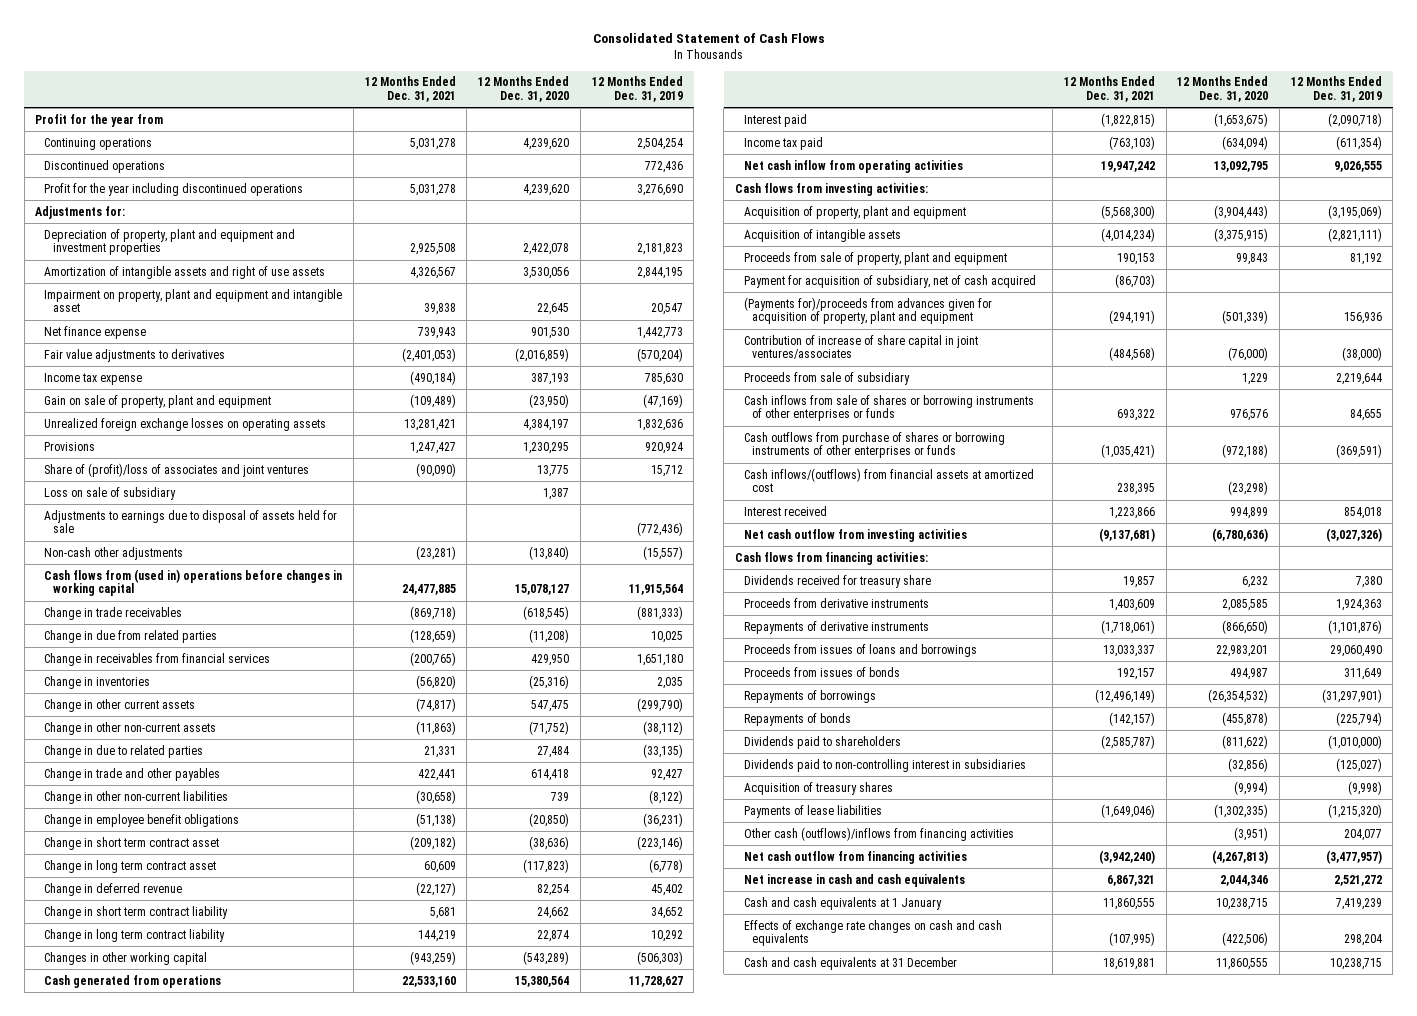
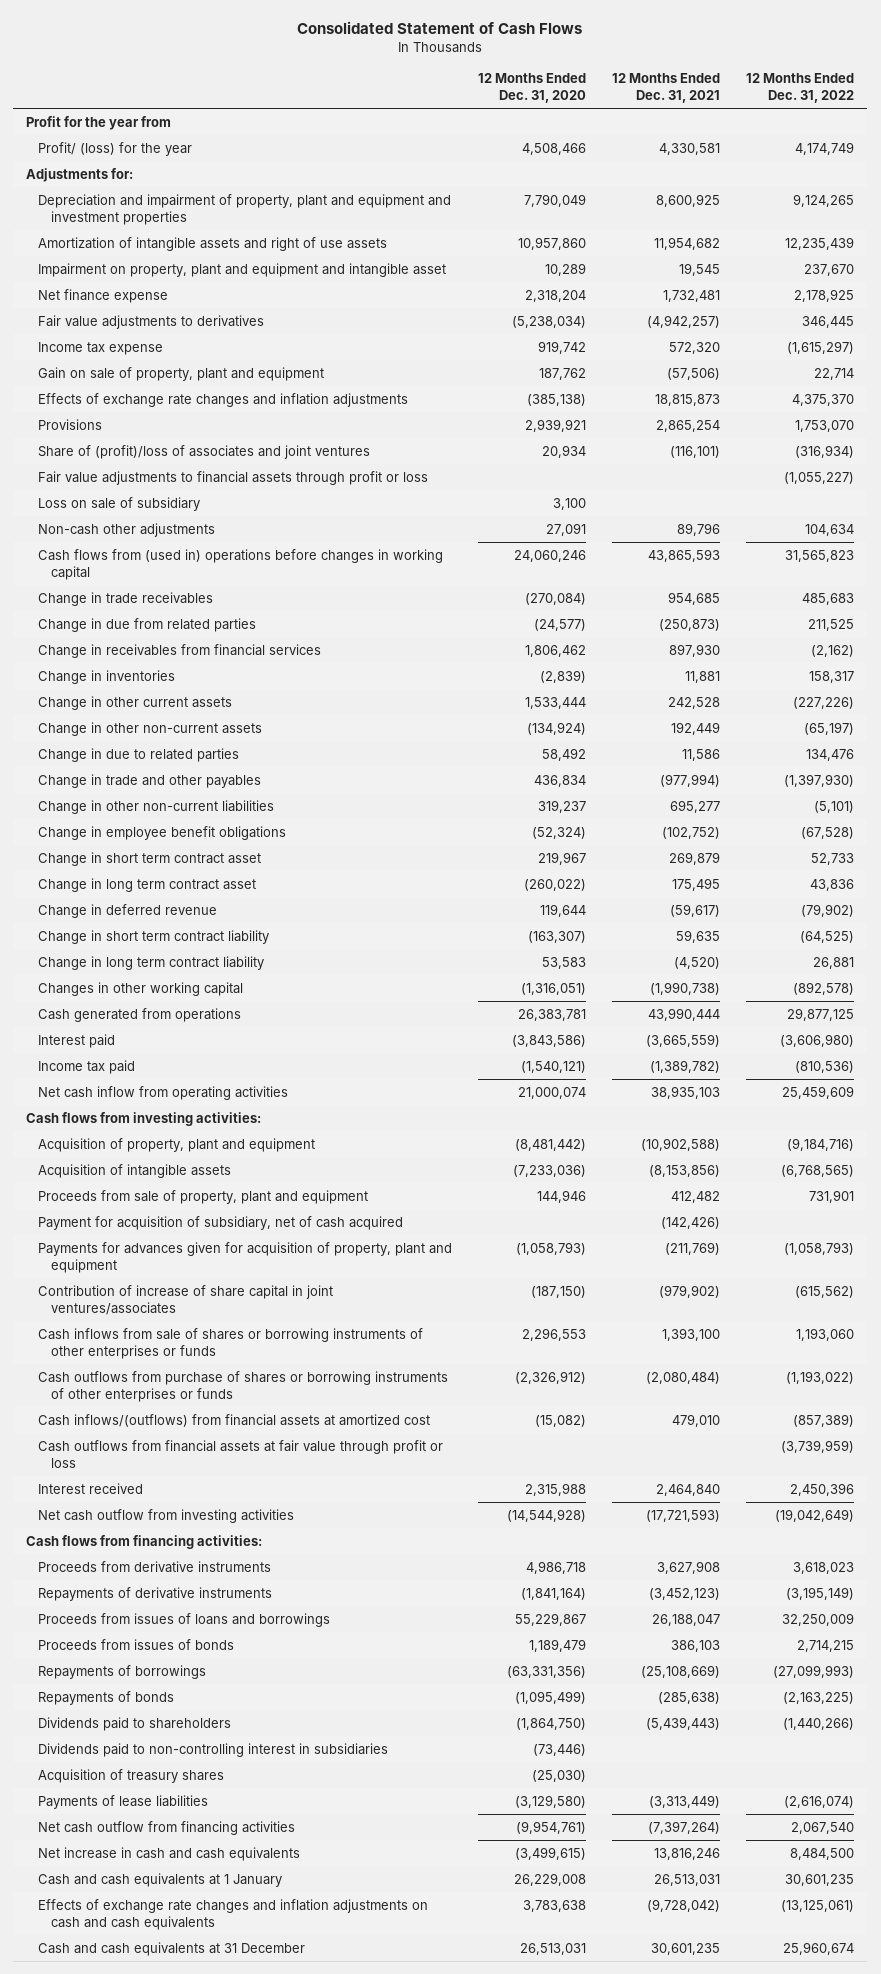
[591,76,683,103] 12 Months Ended Dec. 31, 2019 -> none
none -> [746,72,855,104] 12 Months Ended Dec. 31, 2022
[44,137,153,150] Continuing operations -> none
[44,159,166,173] Discontinued operations -> none
[44,182,304,196] Profit for the year including discontinued operations -> [38,141,193,156] Profit/ (loss) for the year
[409,183,456,196] 5,031,278 -> [659,142,721,155] 4,330,581
[523,183,570,196] 4,239,620 -> [522,142,587,155] 4,508,466
[44,417,327,431] Unrealized foreign exchange losses on operating assets -> none
[44,509,338,534] Adjustments to earnings due to disposal of assets held for sale -> none
[44,228,296,256] Depreciation of property, plant and equipment and investment properties -> [38,193,452,225] Depreciation and impairment of property, plant and equipment and investment properties
[409,243,456,256] 2,925,508 -> [656,193,721,207] 8,600,925
[523,243,570,256] 2,422,078 -> [524,193,587,207] 7,790,049
[409,266,456,279] 4,326,567 -> [654,236,721,250] 11,954,682
[523,266,570,279] 3,530,056 -> [518,236,587,250] 10,957,860
[423,303,456,316] 39,838 -> [679,262,721,276] 19,545
[537,303,570,316] 22,645 -> [545,262,587,276] 10,289
[417,326,456,339] 739,943 -> [663,289,721,302] 1,732,481
[531,326,570,339] 901,530 -> [525,289,587,302] 2,318,204
[401,347,456,362] (2,401,053) -> [647,314,721,328] (4,942,257)
[515,347,570,362] (2,016,859) -> [512,315,587,328] (5,238,034)
[409,370,456,385] (490,184) -> [669,341,721,354] 572,320
[531,372,570,385] 387,193 -> [538,340,587,354] 919,742
[409,393,456,408] (109,489) -> [667,367,721,380] (57,506)
[529,393,570,408] (23,950) -> [539,367,587,380] 187,762
none -> [38,392,409,407] Effects of exchange rate changes and inflation adjustments
[409,441,456,454] 1,247,427 -> [656,419,721,432] 2,865,254
[523,441,570,454] 1,230,295 -> [525,418,587,432] 2,939,921
[415,462,456,477] (90,090) -> [670,445,721,458] (116,101)
[537,464,570,477] 13,775 -> [542,444,587,458] 20,934
none -> [38,470,429,485] Fair value adjustments to financial assets through profit or loss
[543,487,570,500] 1,387 -> [553,497,587,510] 3,100
[415,545,456,560] (23,281) -> [677,522,721,536] 89,796
[529,545,570,560] (13,840) -> [546,522,587,536] 27,091
[401,584,456,596] 24,477,885 -> [648,548,721,562] 43,865,593
[515,584,570,596] 15,078,127 -> [514,549,587,562] 24,060,246
[409,605,456,620] (869,718) -> [668,591,721,605] 954,685
[523,605,570,620] (618,545) -> [525,592,587,605] (270,084)
[409,628,456,643] (128,659) -> [659,618,721,631] (250,873)
[529,628,570,643] (11,208) -> [534,618,587,631] (24,577)
[409,651,456,666] (200,765) -> [669,643,721,657] 897,930
[531,653,570,666] 429,950 -> [525,644,587,657] 1,806,462
[415,674,456,689] (56,820) -> [685,670,721,683] 11,881
[529,674,570,689] (25,316) -> [540,669,587,683] (2,839)
[415,697,456,712] (74,817) -> [668,696,721,709] 242,528
[531,699,570,712] 547,475 -> [525,696,587,709] 1,533,444
[415,720,456,735] (11,863) -> [671,721,721,735] 192,449
[529,720,570,735] (71,752) -> [527,721,587,735] (134,924)
[423,745,456,758] 21,331 -> [682,748,721,761] 11,586
[537,745,570,758] 27,484 -> [542,747,587,761] 58,492
[417,768,456,781] 422,441 -> [660,773,721,787] (977,994)
[531,768,570,781] 614,418 -> [534,774,587,787] 436,834
[415,789,456,804] (30,658) -> [670,799,721,813] 695,277
[551,791,570,801] 739 -> [538,799,587,813] 319,237
[415,812,456,827] (51,138) -> [662,826,721,839] (102,752)
[529,812,570,827] (20,850) -> [532,826,587,839] (52,324)
[409,835,456,850] (209,182) -> [669,851,721,865] 269,879
[529,835,570,850] (38,636) -> [538,851,587,865] 219,967
[423,860,456,873] 60,609 -> [672,877,721,891] 175,495
[523,858,570,873] (117,823) -> [524,878,587,891] (260,022)
[415,881,456,896] (22,127) -> [670,903,721,917] (59,617)
[537,883,570,896] 82,254 -> [540,903,587,917] 119,644
[429,906,456,919] 5,681 -> [676,929,721,943] 59,635
[537,906,570,919] 24,662 -> [528,930,587,943] (163,307)
[417,929,456,942] 144,219 -> [674,956,721,969] (4,520)
[537,929,570,942] 22,874 -> [542,956,587,969] 53,583
[409,950,456,965] (943,259) -> [650,981,721,995] (1,990,738)
[523,950,570,965] (543,289) -> [521,982,587,995] (1,316,051)
[401,975,456,987] 22,533,160 -> [648,1007,721,1021] 43,990,444
[515,975,570,987] 15,380,564 -> [518,1008,587,1021] 26,383,781
[1100,112,1155,127] (1,822,815) -> [646,1033,721,1047] (3,665,559)
[1214,112,1269,127] (1,653,675) -> [512,1034,587,1047] (3,843,586)
[1108,135,1155,150] (763,103) -> [650,1059,721,1073] (1,389,782)
[1222,135,1269,150] (634,094) -> [521,1060,587,1073] (1,540,121)
[1100,160,1155,172] 19,947,242 -> [651,1085,721,1099] 38,935,103
[1214,160,1269,172] 13,092,795 -> [518,1086,587,1099] 21,000,074
[743,371,910,385] Proceeds from sale of subsidiary -> none
[1100,204,1155,219] (5,568,300) -> [641,1137,721,1151] (10,902,588)
[1214,204,1269,219] (3,904,443) -> [515,1138,587,1151] (8,481,442)
[1100,227,1155,242] (4,014,234) -> [649,1164,721,1177] (8,153,856)
[1214,227,1269,242] (3,375,915) -> [513,1164,587,1177] (7,233,036)
[1116,252,1155,265] 190,153 -> [671,1190,721,1203] 412,482
[1236,252,1269,265] 99,843 -> [537,1189,587,1203] 144,946
[1114,273,1155,288] (86,703) -> [661,1216,721,1229] (142,426)
[743,296,992,325] (Payments for)/proceeds from advances given for acquisition of property, plant and equipment -> [38,1241,453,1273] Payments for advances given for acquisition of property, plant and equipment
[1108,310,1155,325] (294,191) -> [665,1241,721,1255] (211,769)
[1222,310,1269,325] (501,339) -> [516,1241,587,1255] (1,058,793)
[1108,347,1155,362] (484,568) -> [659,1284,721,1298] (979,902)
[1228,347,1269,362] (76,000) -> [531,1285,587,1298] (187,150)
[1116,409,1155,422] 693,322 -> [662,1327,721,1341] 1,393,100
[1230,409,1269,422] 976,576 -> [522,1327,587,1341] 2,296,553
[1100,444,1155,459] (1,035,421) -> [646,1371,721,1384] (2,080,484)
[1222,444,1269,459] (972,188) -> [515,1370,587,1384] (2,326,912)
[1116,483,1155,496] 238,395 -> [672,1413,721,1427] 479,010
[1228,481,1269,496] (23,298) -> [535,1414,587,1427] (15,082)
none -> [38,1439,444,1468] Cash outflows from financial assets at fair value through profit or loss
[1108,506,1155,519] 1,223,866 -> [656,1483,721,1496] 2,464,840
[1230,506,1269,519] 994,899 -> [525,1482,587,1496] 2,315,988
[1098,527,1155,542] (9,137,681) -> [646,1508,721,1522] (17,721,593)
[1212,527,1269,542] (6,780,636) -> [507,1508,587,1522] (14,544,928)
[743,574,931,588] Dividends received for treasury share -> none
[743,826,1014,841] Other cash (outflows)/inflows from financing activities -> none
[1108,598,1155,611] 1,403,609 -> [657,1560,721,1574] 3,627,908
[1222,598,1269,611] 2,085,585 -> [526,1560,587,1574] 4,986,718
[1100,619,1155,634] (1,718,061) -> [649,1587,721,1600] (3,452,123)
[1222,619,1269,634] (866,650) -> [521,1587,587,1600] (1,841,164)
[1102,644,1155,657] 13,033,337 -> [652,1613,721,1626] 26,188,047
[1216,644,1269,657] 22,983,201 -> [515,1612,587,1626] 55,229,867
[1116,667,1155,680] 192,157 -> [671,1639,721,1652] 386,103
[1230,667,1269,680] 494,987 -> [529,1638,587,1652] 1,189,479
[1094,688,1155,703] (12,496,149) -> [641,1664,721,1678] (25,108,669)
[1208,688,1269,703] (26,354,532) -> [507,1665,587,1678] (63,331,356)
[1108,711,1155,726] (142,157) -> [658,1691,721,1704] (285,638)
[1222,711,1269,726] (455,878) -> [515,1690,587,1704] (1,095,499)
[1100,734,1155,749] (2,585,787) -> [646,1716,721,1730] (5,439,443)
[1222,734,1269,749] (811,622) -> [516,1717,587,1730] (1,864,750)
[1228,757,1269,772] (32,856) -> [533,1743,587,1756] (73,446)
[1234,780,1269,795] (9,994) -> [532,1769,587,1782] (25,030)
[1100,803,1155,818] (1,649,046) -> [649,1794,721,1808] (3,313,449)
[1214,803,1269,818] (1,302,335) -> [515,1794,587,1808] (3,129,580)
[1098,849,1155,864] (3,942,240) -> [648,1820,721,1834] (7,397,264)
[1212,849,1269,864] (4,267,813) -> [516,1820,587,1834] (9,954,761)
[1106,874,1155,886] 6,867,321 -> [654,1847,721,1860] 13,816,246
[1220,874,1269,886] 2,044,346 -> [515,1846,587,1860] (3,499,615)
[1102,897,1155,910] 11,860,555 -> [654,1873,721,1886] 26,513,031
[1216,897,1269,910] 10,238,715 -> [514,1872,587,1886] 26,229,008
[743,919,1002,947] Effects of exchange rate changes on cash and cash equivalents -> [38,1898,429,1930] Effects of exchange rate changes and inflation adjustments on cash and cash equivalents
[1108,932,1155,947] (107,995) -> [647,1898,721,1912] (9,728,042)
[1222,932,1269,947] (422,506) -> [523,1899,587,1912] 3,783,638
[1102,957,1155,970] 18,619,881 -> [651,1942,721,1955] 30,601,235
[1216,957,1269,970] 11,860,555 -> [520,1942,587,1955] 26,513,031

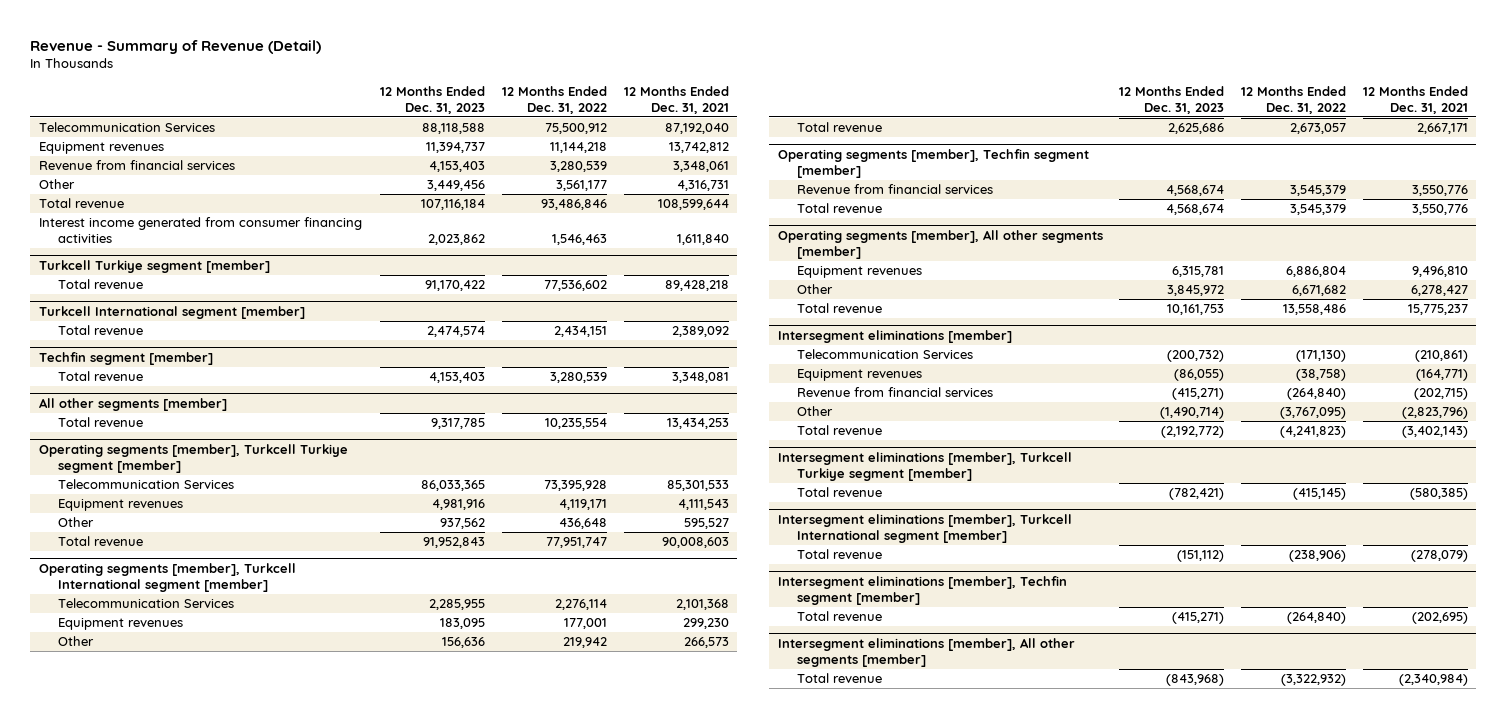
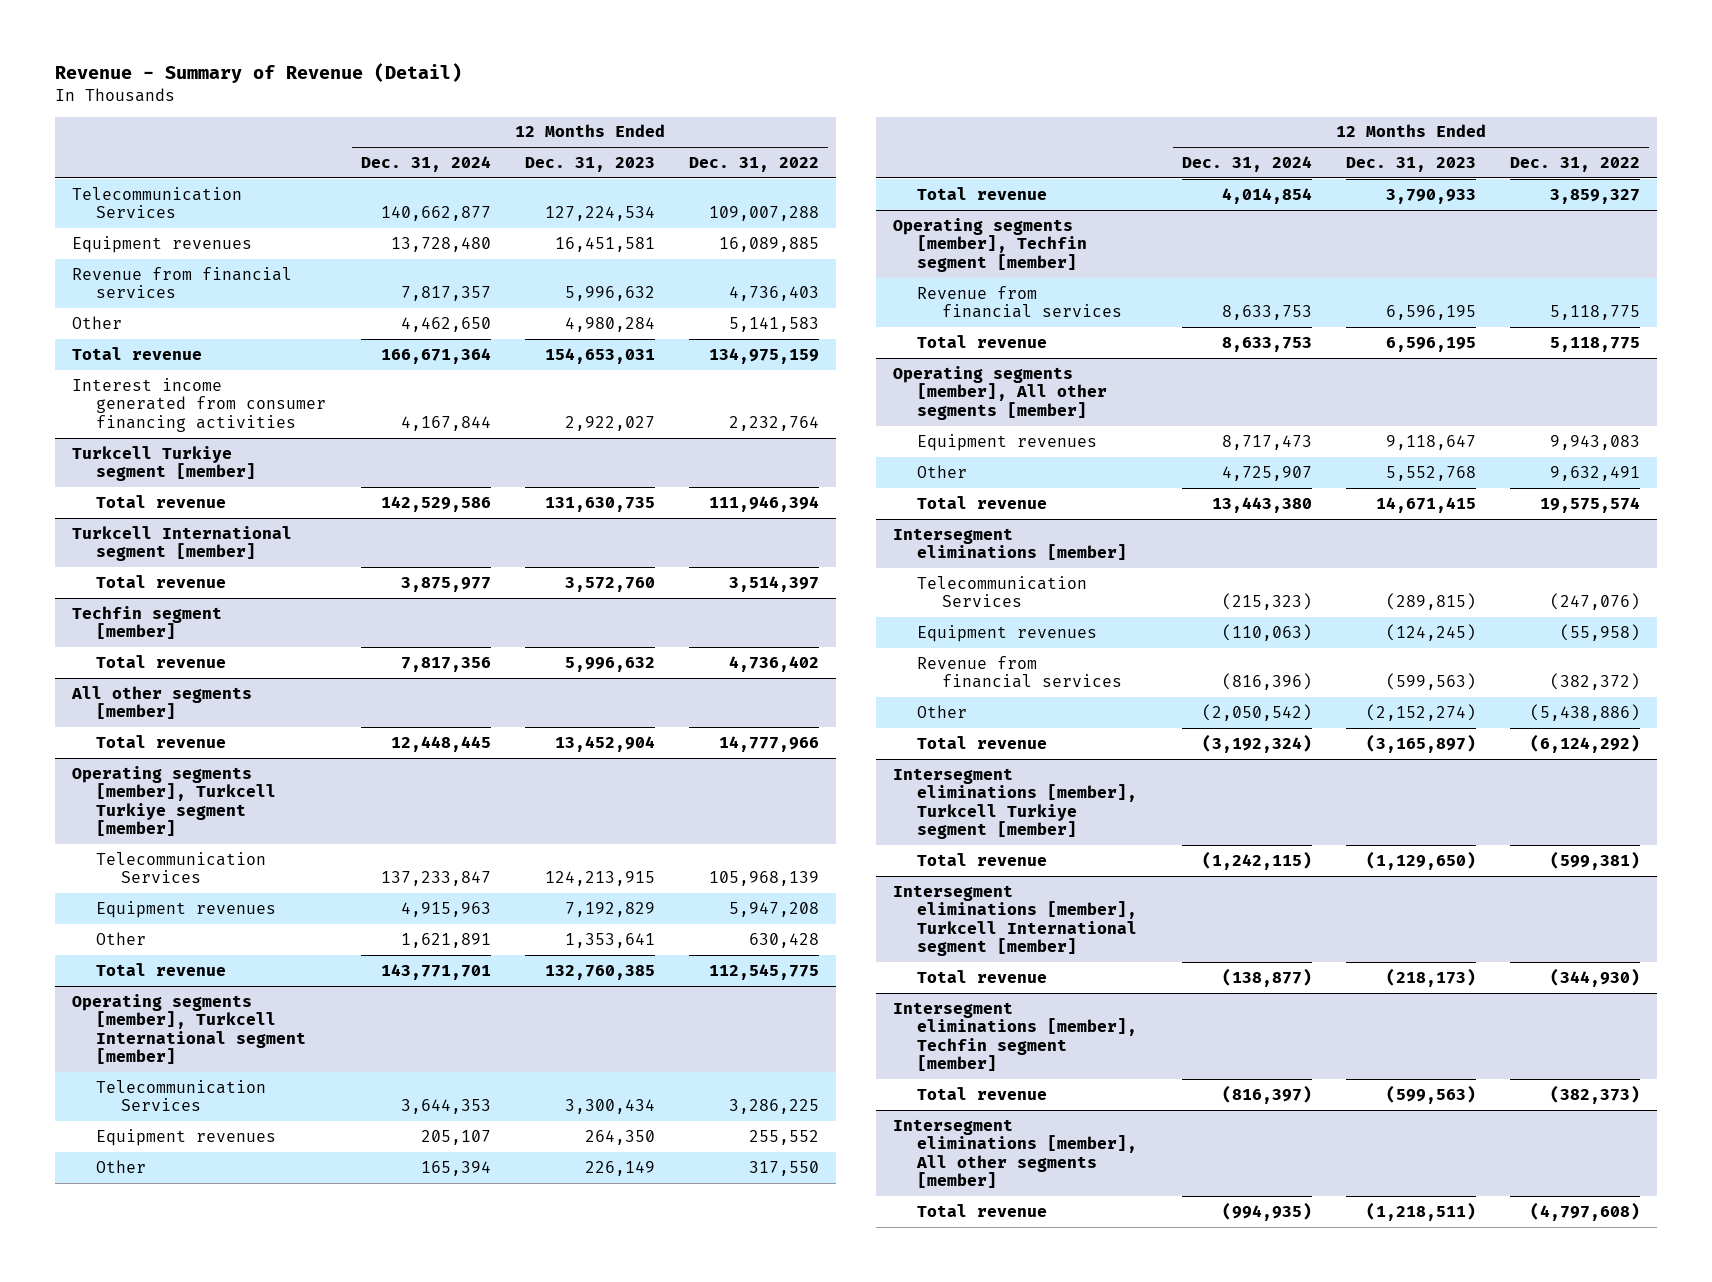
[623,85,729,114] 12 Months Ended Dec. 31, 2021 -> none
none -> [360,156,491,173] Dec. 31, 2024
[422,123,486,135] 88,118,588 -> [544,206,655,222] 127,224,534
[544,123,607,135] 75,500,912 -> [709,206,820,222] 109,007,288
[426,142,486,154] 11,394,737 -> [554,236,655,252] 16,451,581
[549,142,607,154] 11,144,218 -> [719,236,820,252] 16,089,885
[429,161,486,173] 4,153,403 -> [564,286,655,302] 5,996,632
[549,161,607,173] 3,280,539 -> [729,286,820,302] 4,736,403
[427,180,486,192] 3,449,456 -> [564,316,655,332] 4,980,284
[555,180,607,192] 3,561,177 -> [729,316,820,332] 5,141,583
[421,199,486,211] 107,116,184 -> [544,347,655,364] 154,653,031
[540,199,607,211] 93,486,846 -> [709,347,820,364] 134,975,159
[428,234,486,246] 2,023,862 -> [564,415,655,431] 2,922,027
[551,234,607,246] 1,546,463 -> [729,415,820,431] 2,232,764
[425,280,486,292] 91,170,422 -> [544,496,655,512] 131,630,735
[543,280,607,292] 77,536,602 -> [709,495,820,512] 111,946,394
[427,326,486,338] 2,474,574 -> [564,576,655,592] 3,572,760
[553,326,607,338] 2,434,151 -> [729,575,820,592] 3,514,397
[429,372,486,384] 4,153,403 -> [564,656,655,672] 5,996,632
[549,372,607,384] 3,280,539 -> [729,655,820,672] 4,736,402
[431,418,486,430] 9,317,785 -> [554,735,655,752] 13,452,904
[544,418,607,430] 10,235,554 -> [719,735,820,752] 14,777,966
[421,480,486,492] 86,033,365 -> [544,871,655,887] 124,213,915
[543,480,607,492] 73,395,928 -> [709,871,820,887] 105,968,139
[432,499,486,511] 4,981,916 -> [564,901,655,917] 7,192,829
[558,499,607,511] 4,119,171 -> [729,901,820,917] 5,947,208
[440,518,486,530] 937,562 -> [564,932,655,948] 1,353,641
[558,518,607,530] 436,648 -> [749,932,820,948] 630,428
[423,537,486,549] 91,952,843 -> [544,964,655,980] 132,760,385
[545,537,607,549] 77,951,747 -> [709,963,820,980] 112,545,775
[429,599,486,611] 2,285,955 -> [564,1099,655,1115] 3,300,434
[554,599,607,611] 2,276,114 -> [729,1099,820,1115] 3,286,225
[440,618,486,630] 183,095 -> [584,1129,655,1145] 264,350
[563,618,607,630] 177,001 -> [749,1129,820,1145] 255,552
[442,637,486,649] 156,636 -> [584,1160,655,1176] 226,149
[562,637,607,649] 219,942 -> [749,1160,820,1176] 317,550
[1168,123,1225,135] 2,625,686 -> [1385,188,1476,204] 3,790,933
[1289,123,1346,135] 2,673,057 -> [1550,188,1641,204] 3,859,327
[1166,185,1225,197] 4,568,674 -> [1385,305,1476,321] 6,596,195
[1289,185,1346,197] 3,545,379 -> [1550,305,1641,321] 5,118,775
[1166,204,1225,216] 4,568,674 -> [1385,336,1476,352] 6,596,195
[1289,204,1346,216] 3,545,379 -> [1550,336,1641,352] 5,118,775
[1172,266,1225,278] 6,315,781 -> [1385,434,1476,450] 9,118,647
[1285,266,1346,278] 6,886,804 -> [1550,434,1641,450] 9,943,083
[1167,285,1225,297] 3,845,972 -> [1385,465,1476,481] 5,552,768
[1291,285,1346,297] 6,671,682 -> [1550,465,1641,481] 9,632,491
[1167,304,1225,316] 10,161,753 -> [1375,496,1476,513] 14,671,415
[1282,304,1346,316] 13,558,486 -> [1540,496,1641,513] 19,575,574
[1167,350,1225,363] (200,732) -> [1385,593,1476,611] (289,815)
[1295,350,1346,363] (171,130) -> [1550,593,1641,611] (247,076)
[1174,369,1225,382] (86,055) -> [1385,623,1476,641] (124,245)
[1295,369,1346,382] (38,758) -> [1560,623,1641,641] (55,958)
[1172,388,1225,401] (415,271) -> [1385,673,1476,691] (599,563)
[1286,388,1346,401] (264,840) -> [1550,673,1641,691] (382,372)
[1160,407,1225,420] (1,490,714) -> [1365,703,1476,721] (2,152,274)
[1279,407,1346,420] (3,767,095) -> [1530,703,1641,721] (5,438,886)
[1161,426,1225,439] (2,192,772) -> [1365,733,1476,753] (3,165,897)
[1279,426,1346,439] (4,241,823) -> [1530,733,1641,753] (6,124,292)
[1169,488,1225,501] (782,421) -> [1365,850,1476,870] (1,129,650)
[1292,488,1346,501] (415,145) -> [1550,850,1641,870] (599,381)
[1177,550,1225,563] (151,112) -> [1385,967,1476,987] (218,173)
[1288,550,1346,563] (238,906) -> [1550,967,1641,987] (344,930)
[1172,612,1225,625] (415,271) -> [1385,1084,1476,1104] (599,563)
[1286,612,1346,625] (264,840) -> [1550,1084,1641,1104] (382,373)
[1166,674,1225,687] (843,968) -> [1365,1201,1476,1221] (1,218,511)
[1280,674,1346,687] (3,322,932) -> [1530,1201,1641,1221] (4,797,608)

